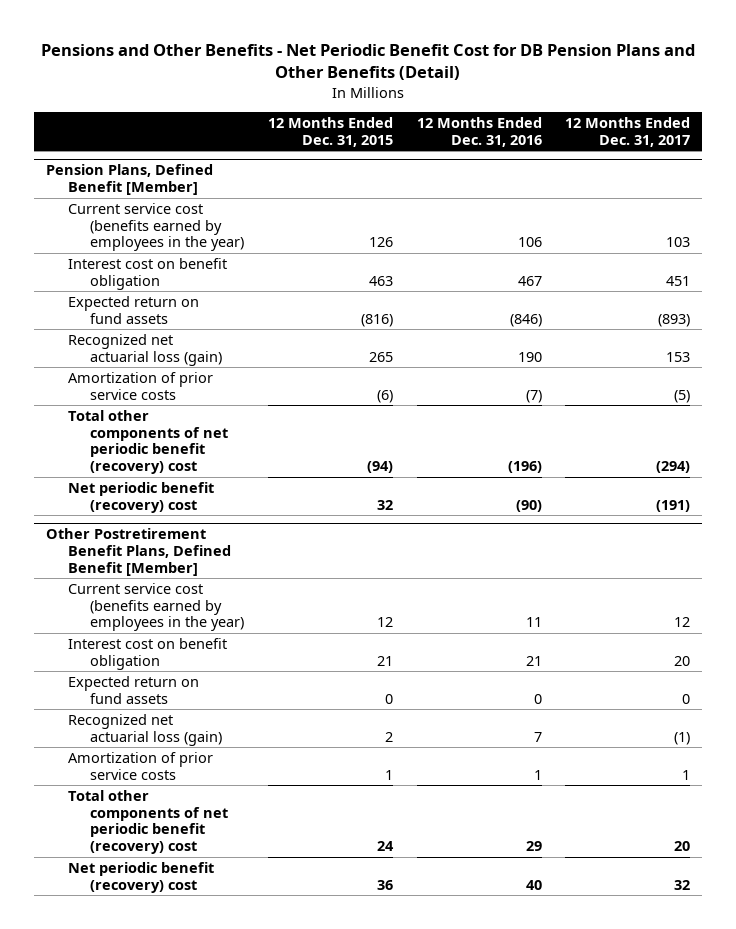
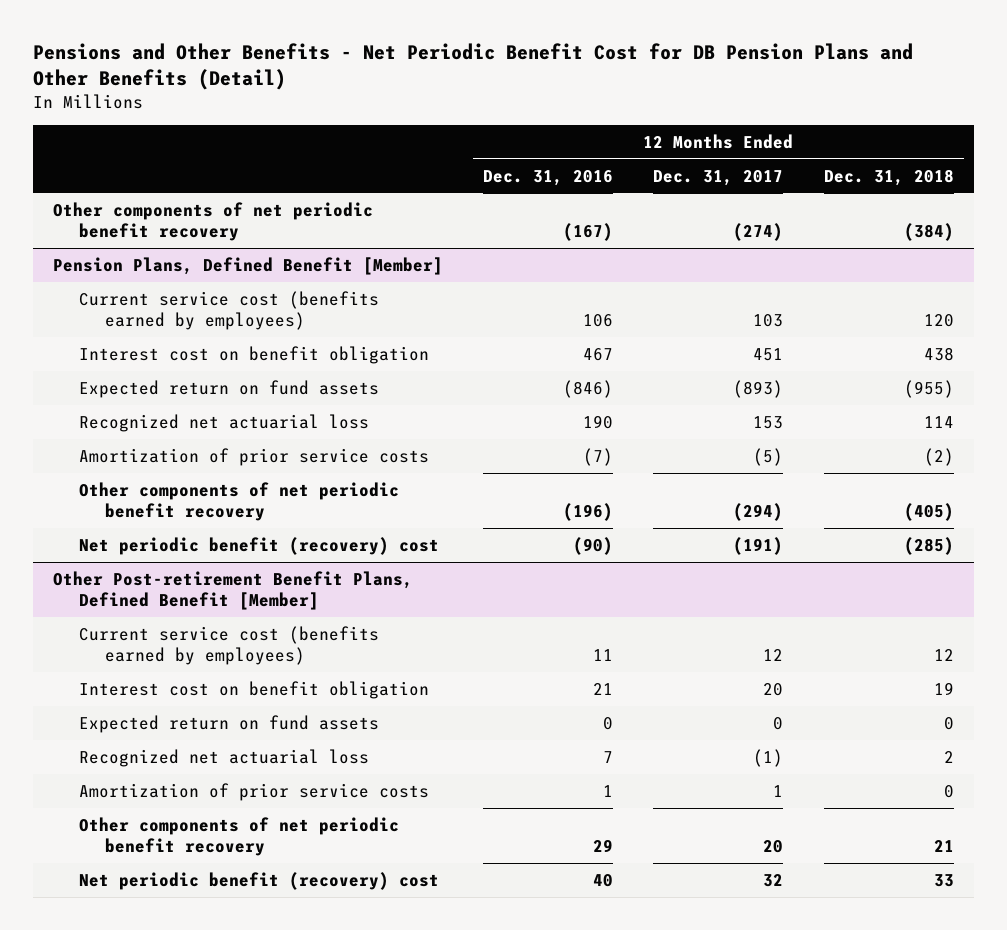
[268,116,394,147] 12 Months Ended Dec. 31, 2015 -> none
none -> [823,168,954,186] Dec. 31, 2018
none -> [53,201,374,242] Other components of net periodic benefit recovery
[68,202,245,252] Current service cost (benefits earned by employees in the year) -> [79,290,380,331] Current service cost (benefits earned by employees)
[68,333,223,366] Recognized net actuarial loss (gain) -> [79,413,370,432] Recognized net actuarial loss
[68,409,229,475] Total other components of net periodic benefit (recovery) cost -> [79,481,400,522] Other components of net periodic benefit recovery
[45,528,232,576] Other Postretirement Benefit Plans, Defined Benefit [Member] -> [53,570,414,611] Other Post-retirement Benefit Plans, Defined Benefit [Member]
[68,582,245,632] Current service cost (benefits earned by employees in the year) -> [79,625,380,666] Current service cost (benefits earned by employees)
[68,713,223,746] Recognized net actuarial loss (gain) -> [79,748,370,767] Recognized net actuarial loss
[68,789,229,855] Total other components of net periodic benefit (recovery) cost -> [79,816,400,857] Other components of net periodic benefit recovery

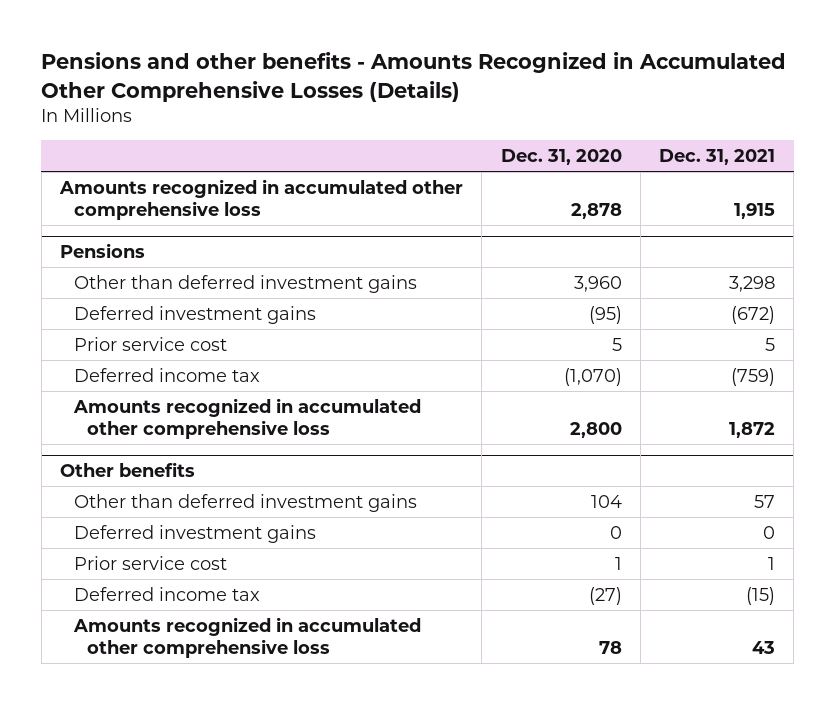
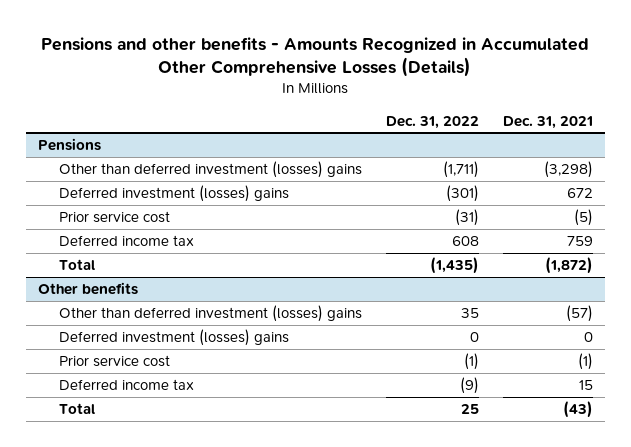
[500,149,622,166] Dec. 31, 2020 -> none
none -> [385,115,479,129] Dec. 31, 2022
[59,178,464,220] Amounts recognized in accumulated other comprehensive loss -> none
[72,397,421,439] Amounts recognized in accumulated other comprehensive loss -> none
[73,274,417,293] Other than deferred investment gains -> [58,161,362,179] Other than deferred investment (losses) gains
[729,275,776,292] 3,298 -> [543,161,593,179] (3,298)
[73,305,316,324] Deferred investment gains -> [58,185,289,203] Deferred investment (losses) gains
[731,305,776,324] (672) -> [566,188,593,199] 672
[765,337,776,351] 5 -> [573,209,593,227] (5)
[731,367,776,386] (759) -> [566,236,593,247] 759
none -> [58,259,95,271] Total
[72,616,421,658] Amounts recognized in accumulated other comprehensive loss -> none
[73,493,417,512] Other than deferred investment gains -> [58,305,362,323] Other than deferred investment (losses) gains
[754,494,776,508] 57 -> [565,305,593,323] (57)
[73,524,316,543] Deferred investment gains -> [58,329,289,347] Deferred investment (losses) gains
[768,556,776,570] 1 -> [577,353,593,371] (1)
[746,586,776,605] (15) -> [578,380,593,391] 15
none -> [58,403,95,415] Total

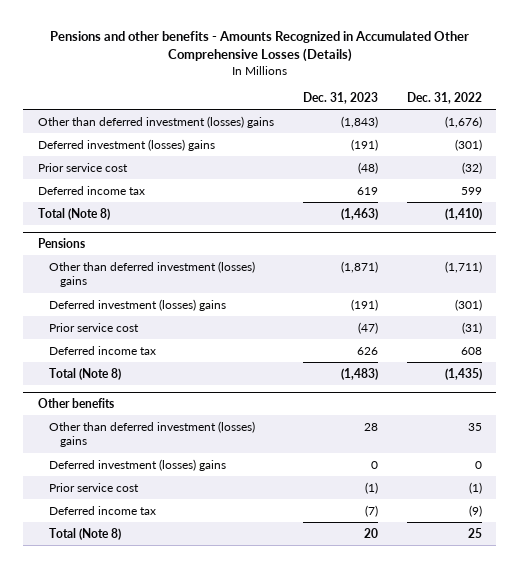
[502,115,593,129] Dec. 31, 2021 -> none
none -> [302,91,378,104] Dec. 31, 2023
none -> [37,115,274,128] Other than deferred investment (losses) gains
none -> [37,138,215,151] Deferred investment (losses) gains
none -> [37,162,128,172] Prior service cost
none -> [37,185,145,195] Deferred income tax
none -> [37,207,110,220] Total (Note 8)
[58,259,95,271] Total -> [49,367,122,380] Total (Note 8)
[58,403,95,415] Total -> [49,527,122,540] Total (Note 8)

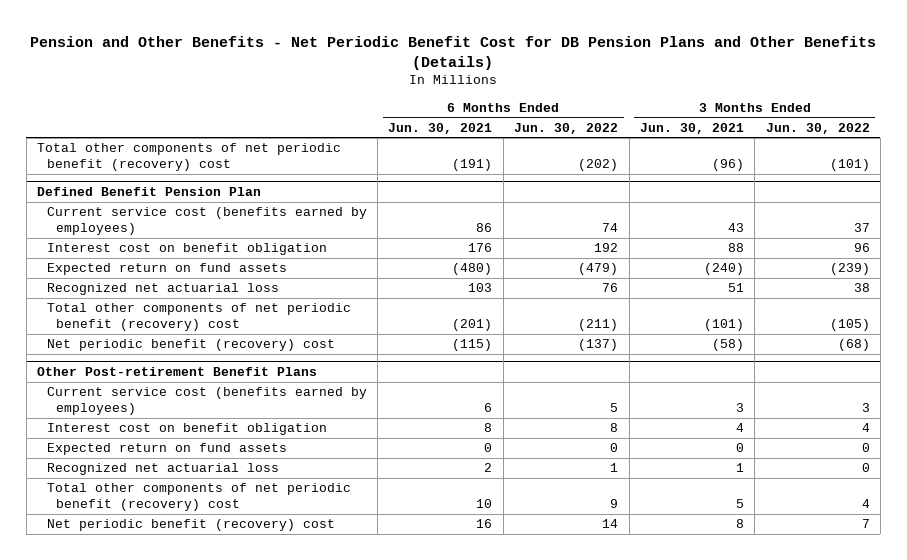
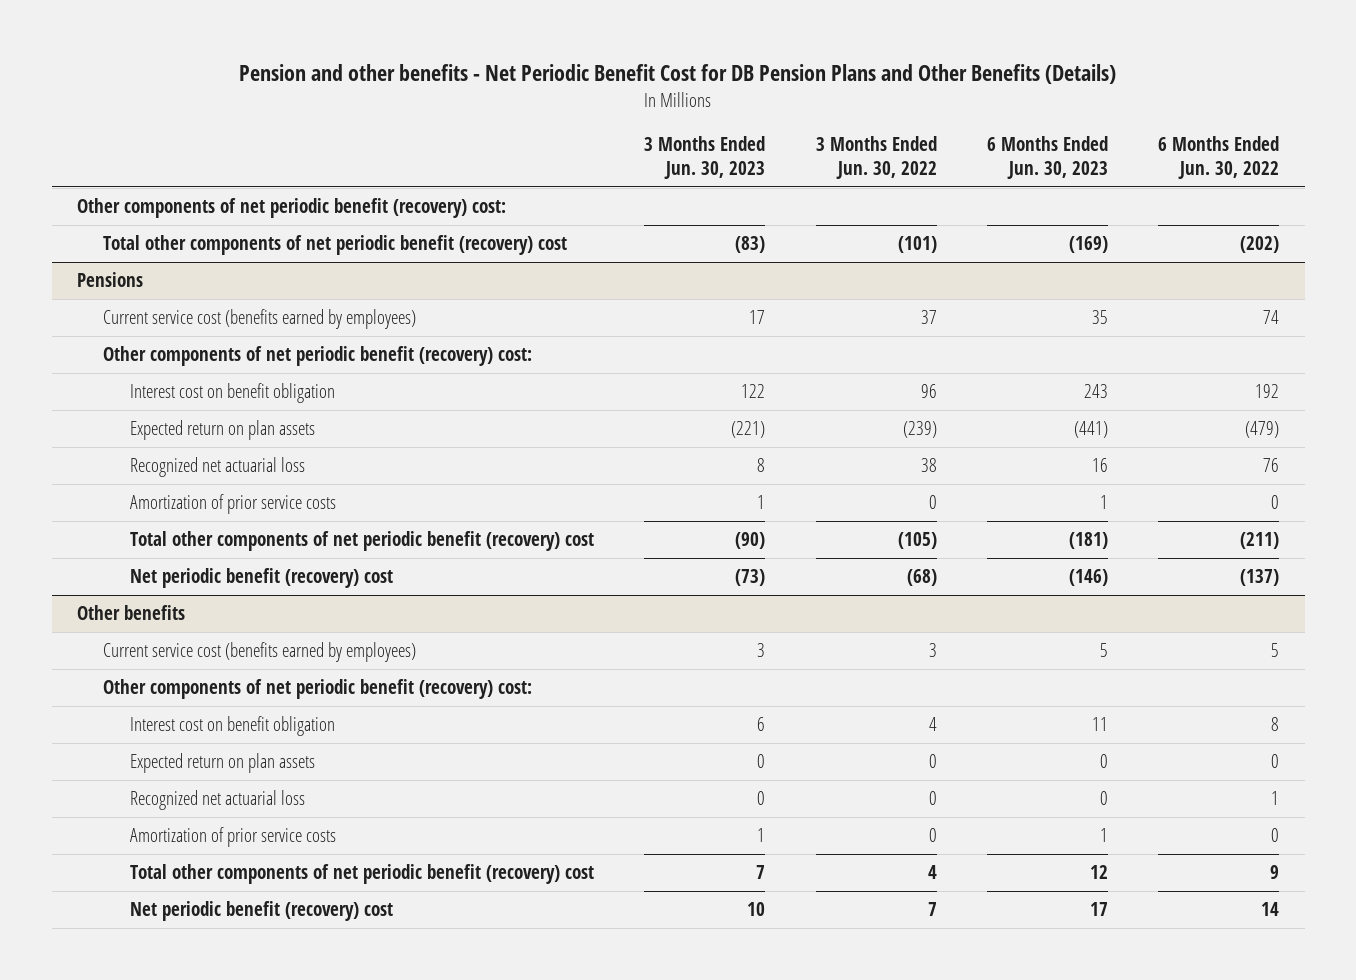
[30,35,877,70] Pension and Other Benefits - Net Periodic Benefit Cost for DB Pension Plans and Other Benefits (Details) -> [239,64,1117,85] Pension and other benefits - Net Periodic Benefit Cost for DB Pension Plans and Other Benefits (Details)
[388,122,493,134] Jun. 30, 2021 -> none
[639,122,744,134] Jun. 30, 2021 -> none
none -> [644,136,766,180] 3 Months Ended Jun. 30, 2023
none -> [987,136,1109,180] 6 Months Ended Jun. 30, 2023
none -> [76,198,506,219] Other components of net periodic benefit (recovery) cost:
[37,187,262,197] Defined Benefit Pension Plan -> [76,272,143,288] Pensions
none -> [103,346,533,367] Other components of net periodic benefit (recovery) cost:
[46,263,287,276] Expected return on fund assets -> [130,420,316,441] Expected return on plan assets
none -> [130,494,337,515] Amortization of prior service costs
[37,367,318,377] Other Post-retirement Benefit Plans -> [76,605,185,621] Other benefits
none -> [103,679,533,700] Other components of net periodic benefit (recovery) cost:
[46,443,287,456] Expected return on fund assets -> [130,753,316,774] Expected return on plan assets
none -> [130,827,337,848] Amortization of prior service costs

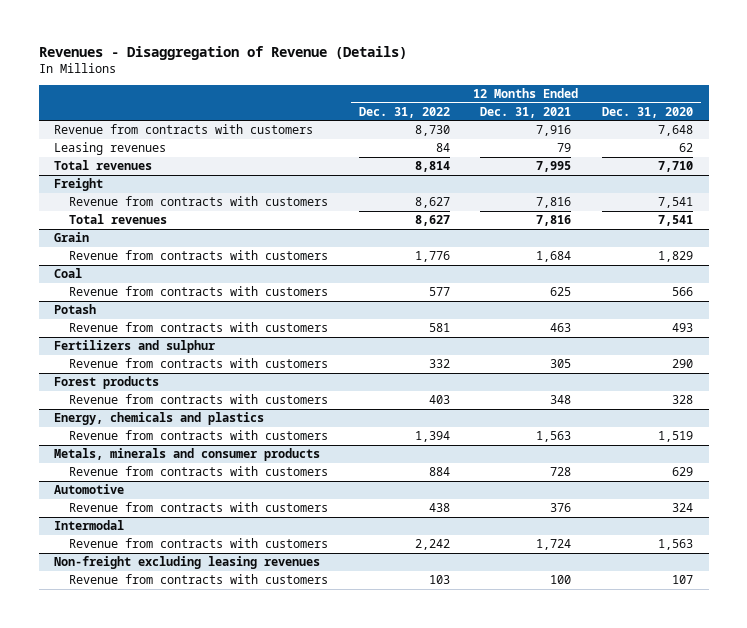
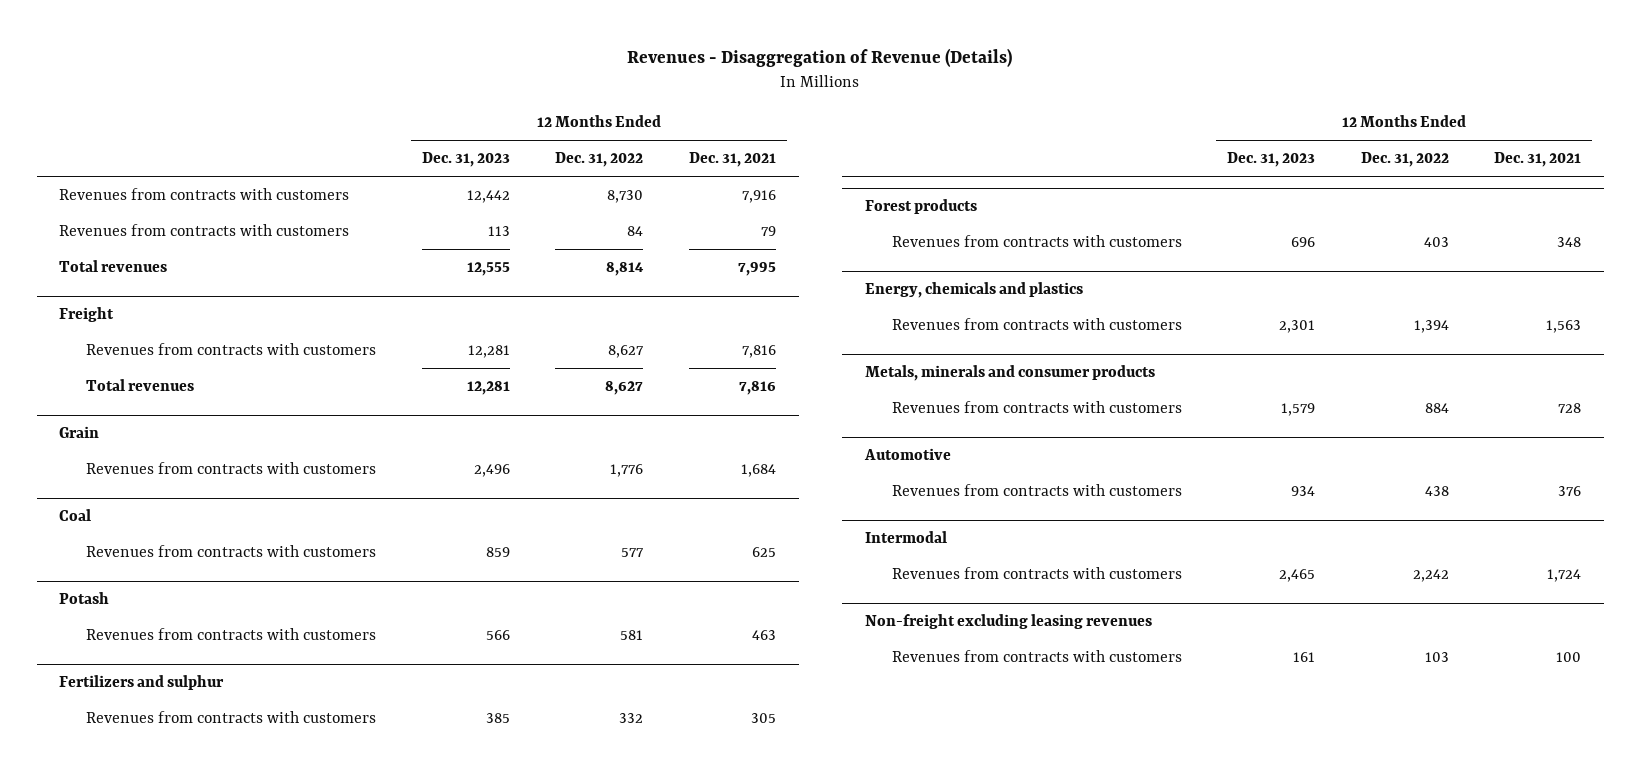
[602,107,694,119] Dec. 31, 2020 -> none
none -> [421,152,510,168] Dec. 31, 2023
[54,124,314,135] Revenue from contracts with customers -> [59,188,350,201] Revenues from contracts with customers
[54,142,167,156] Leasing revenues -> [59,224,350,237] Revenues from contracts with customers
[69,196,329,207] Revenue from contracts with customers -> [86,343,377,356] Revenues from contracts with customers
[69,250,329,261] Revenue from contracts with customers -> [86,462,377,475] Revenues from contracts with customers
[69,286,329,297] Revenue from contracts with customers -> [86,545,377,558] Revenues from contracts with customers
[69,322,329,333] Revenue from contracts with customers -> [86,628,377,641] Revenues from contracts with customers
[69,358,329,369] Revenue from contracts with customers -> [86,711,377,724] Revenues from contracts with customers
[69,394,329,405] Revenue from contracts with customers -> [891,235,1182,248] Revenues from contracts with customers
[69,430,329,441] Revenue from contracts with customers -> [891,318,1182,331] Revenues from contracts with customers
[69,466,329,477] Revenue from contracts with customers -> [891,401,1182,414] Revenues from contracts with customers
[69,502,329,513] Revenue from contracts with customers -> [891,484,1182,497] Revenues from contracts with customers
[69,538,329,549] Revenue from contracts with customers -> [891,567,1182,580] Revenues from contracts with customers
[69,574,329,585] Revenue from contracts with customers -> [891,650,1182,663] Revenues from contracts with customers

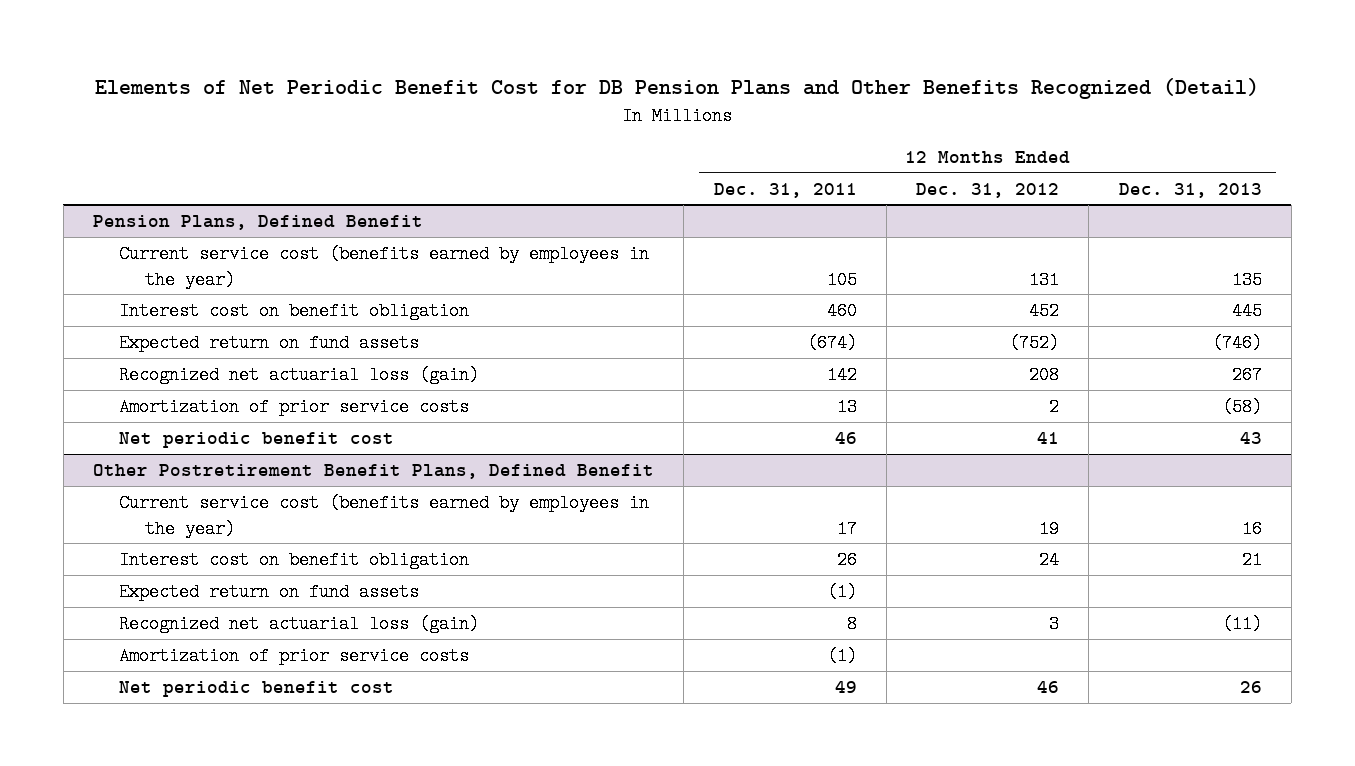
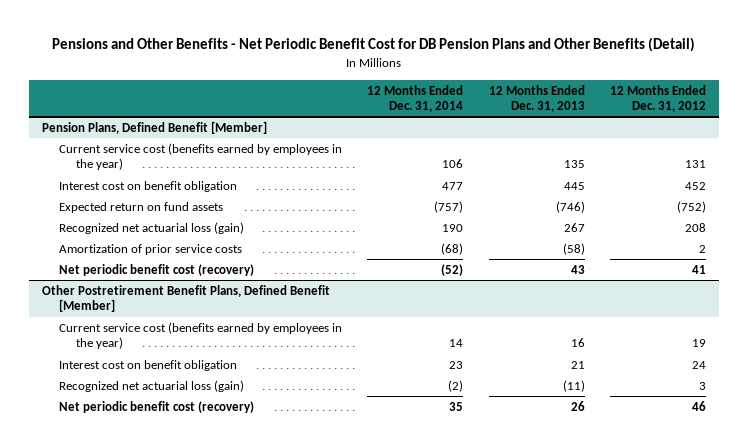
[95,78,1260,100] Elements of Net Periodic Benefit Cost for DB Pension Plans and Other Benefits Recognized (Detail) -> [52,37,696,53] Pensions and Other Benefits - Net Periodic Benefit Cost for DB Pension Plans and Other Benefits (Detail)
[713,182,857,198] Dec. 31, 2011 -> none
none -> [367,84,464,113] 12 Months Ended Dec. 31, 2014
[93,214,424,230] Pension Plans, Defined Benefit -> [41,120,267,134] Pension Plans, Defined Benefit [Member]
[118,431,394,448] Net periodic benefit cost -> [59,263,255,276] Net periodic benefit cost (recovery)
[93,463,655,479] Other Postretirement Benefit Plans, Defined Benefit -> [41,284,330,313] Other Postretirement Benefit Plans, Defined Benefit [Member]
[118,582,419,601] Expected return on fund assets -> none
[118,646,469,665] Amortization of prior service costs -> none
[118,680,394,697] Net periodic benefit cost -> [59,400,255,413] Net periodic benefit cost (recovery)

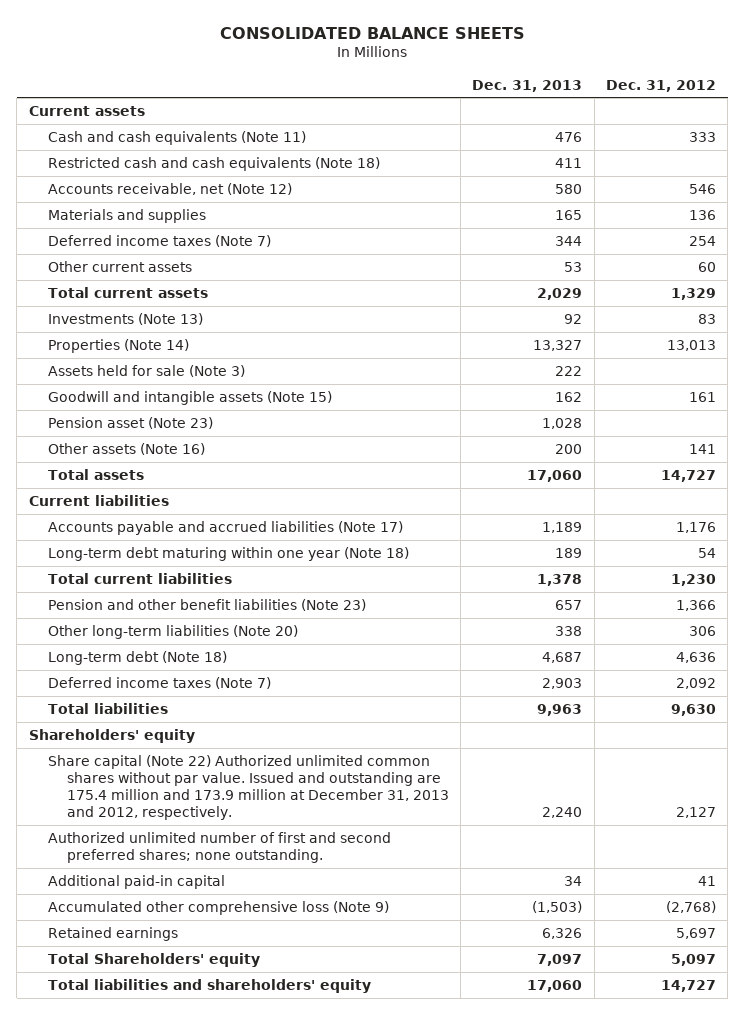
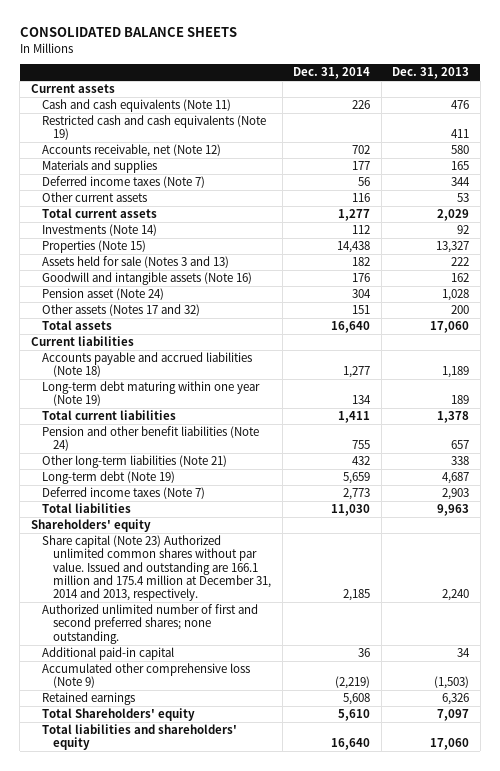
[605,79,716,92] Dec. 31, 2012 -> none
none -> [293,67,371,80] Dec. 31, 2014
[47,157,380,172] Restricted cash and cash equivalents (Note 18) -> [42,115,267,141] Restricted cash and cash equivalents (Note 19)
[47,313,203,326] Investments (Note 13) -> [42,224,158,237] Investments (Note 14)
[47,339,189,354] Properties (Note 14) -> [42,240,147,254] Properties (Note 15)
[47,365,245,378] Assets held for sale (Note 3) -> [42,256,230,269] Assets held for sale (Notes 3 and 13)
[47,391,332,406] Goodwill and intangible assets (Note 15) -> [42,272,253,286] Goodwill and intangible assets (Note 16)
[47,417,213,430] Pension asset (Note 23) -> [42,288,165,301] Pension asset (Note 24)
[47,443,205,456] Other assets (Note 16) -> [42,304,201,317] Other assets (Notes 17 and 32)
[47,521,403,536] Accounts payable and accrued liabilities (Note 17) -> [42,352,253,378] Accounts payable and accrued liabilities (Note 18)
[47,547,409,562] Long-term debt maturing within one year (Note 18) -> [42,381,261,407] Long-term debt maturing within one year (Note 19)
[47,599,366,612] Pension and other benefit liabilities (Note 23) -> [42,426,260,452] Pension and other benefit liabilities (Note 24)
[47,625,298,640] Other long-term liabilities (Note 20) -> [42,455,228,469] Other long-term liabilities (Note 21)
[47,651,227,666] Long-term debt (Note 18) -> [42,471,176,485] Long-term debt (Note 19)
[47,755,449,821] Share capital (Note 22) Authorized unlimited common shares without par value. Issued and outstanding are 175.4 million and 173.9 million at December 31, 2013 and 2012, respectively. -> [42,535,272,601] Share capital (Note 23) Authorized unlimited common shares without par value. Issued and outstanding are 166.1 million and 175.4 million at December 31, 2014 and 2013, respectively.

